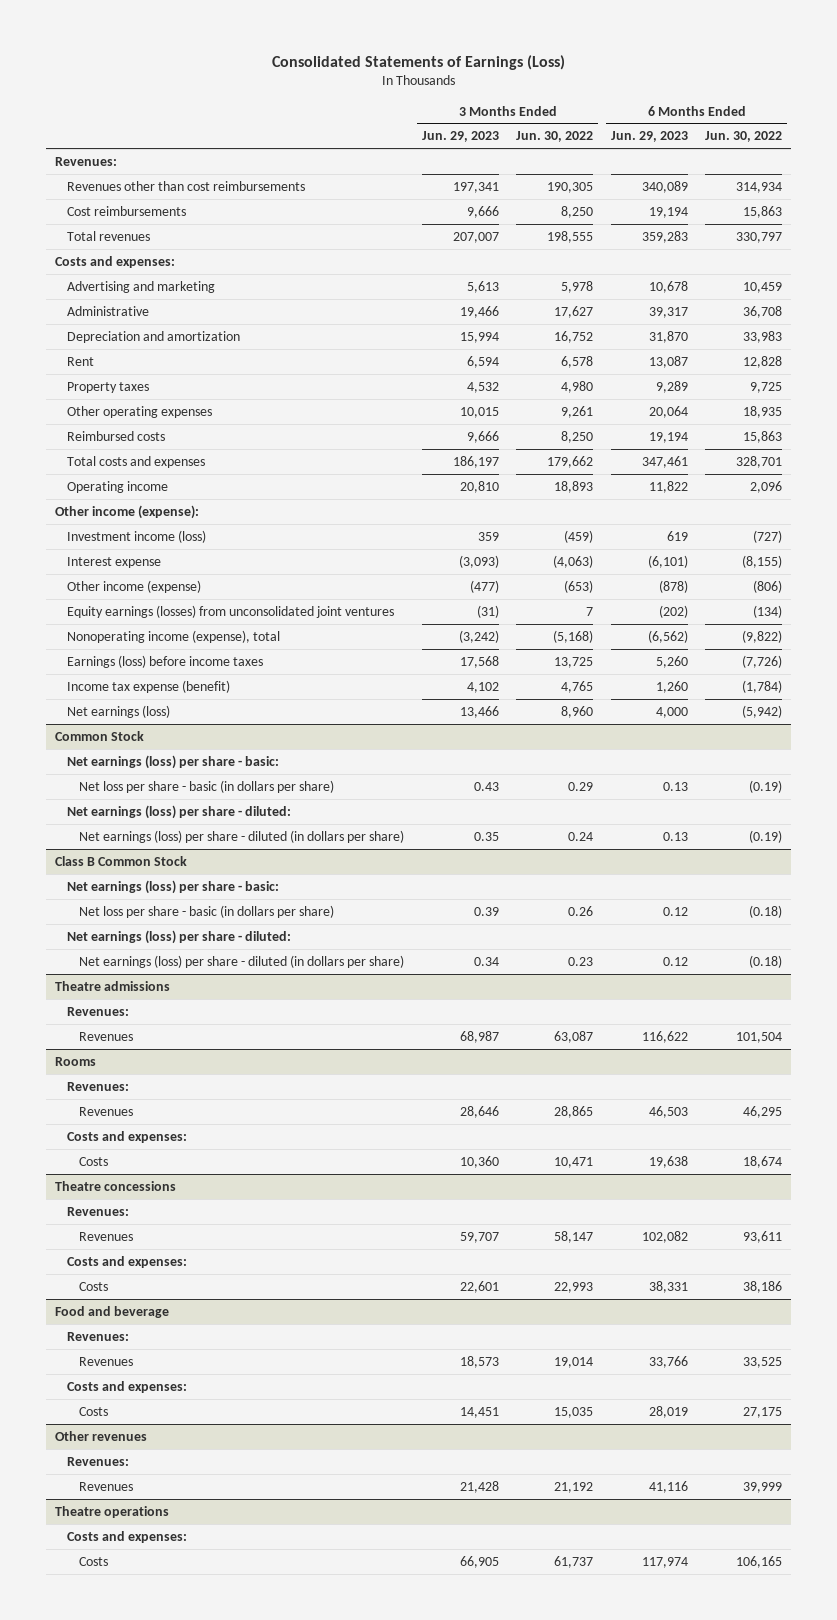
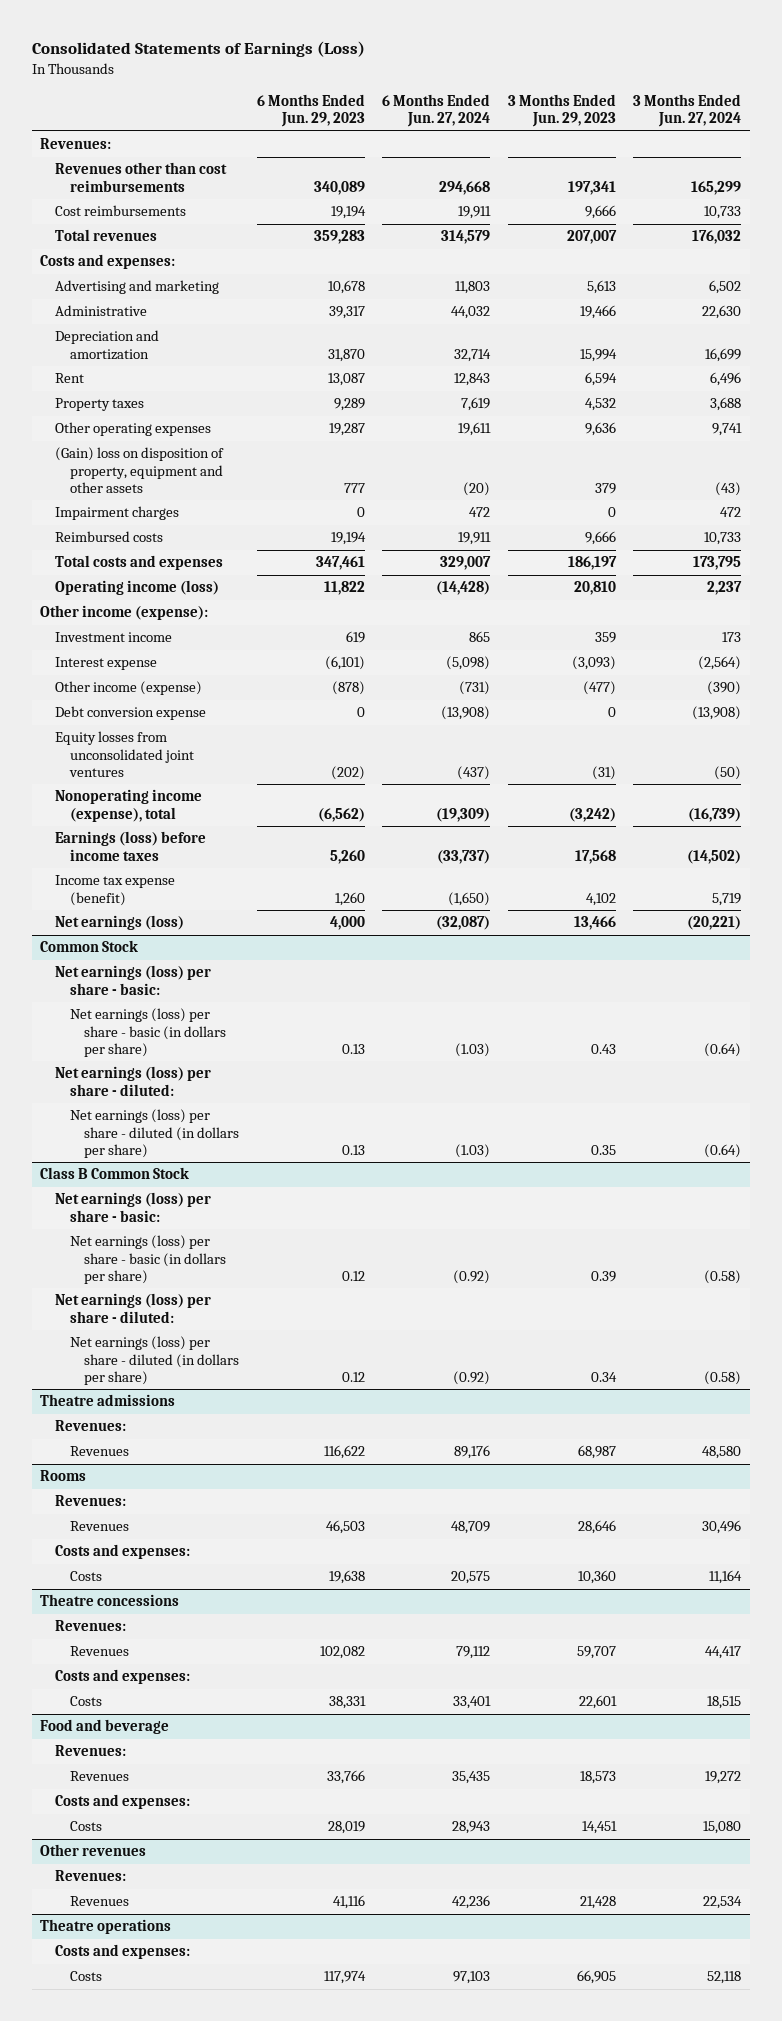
[516,131,594,143] Jun. 30, 2022 -> none
[705,131,783,143] Jun. 30, 2022 -> none
none -> [382,93,491,127] 6 Months Ended Jun. 27, 2024
none -> [633,93,742,127] 3 Months Ended Jun. 27, 2024
[459,406,499,418] 10,015 -> [584,422,616,437] 9,636
[648,405,688,418] 20,064 -> [328,423,365,437] 19,287
none -> [54,447,224,493] (Gain) loss on disposition of property, equipment and other assets
none -> [54,506,179,521] Impairment charges
[67,480,169,493] Operating income -> [54,580,219,596] Operating income (loss)
[67,529,207,543] Investment income (loss) -> [54,632,172,643] Investment income
none -> [54,706,206,721] Debt conversion expense
[67,604,395,618] Equity earnings (losses) from unconsolidated joint ventures -> [54,731,194,777] Equity losses from unconsolidated joint ventures
[79,779,335,793] Net loss per share - basic (in dollars per share) -> [69,1008,227,1057] Net earnings (loss) per share - basic (in dollars per share)
[79,904,335,918] Net loss per share - basic (in dollars per share) -> [69,1235,227,1284] Net earnings (loss) per share - basic (in dollars per share)

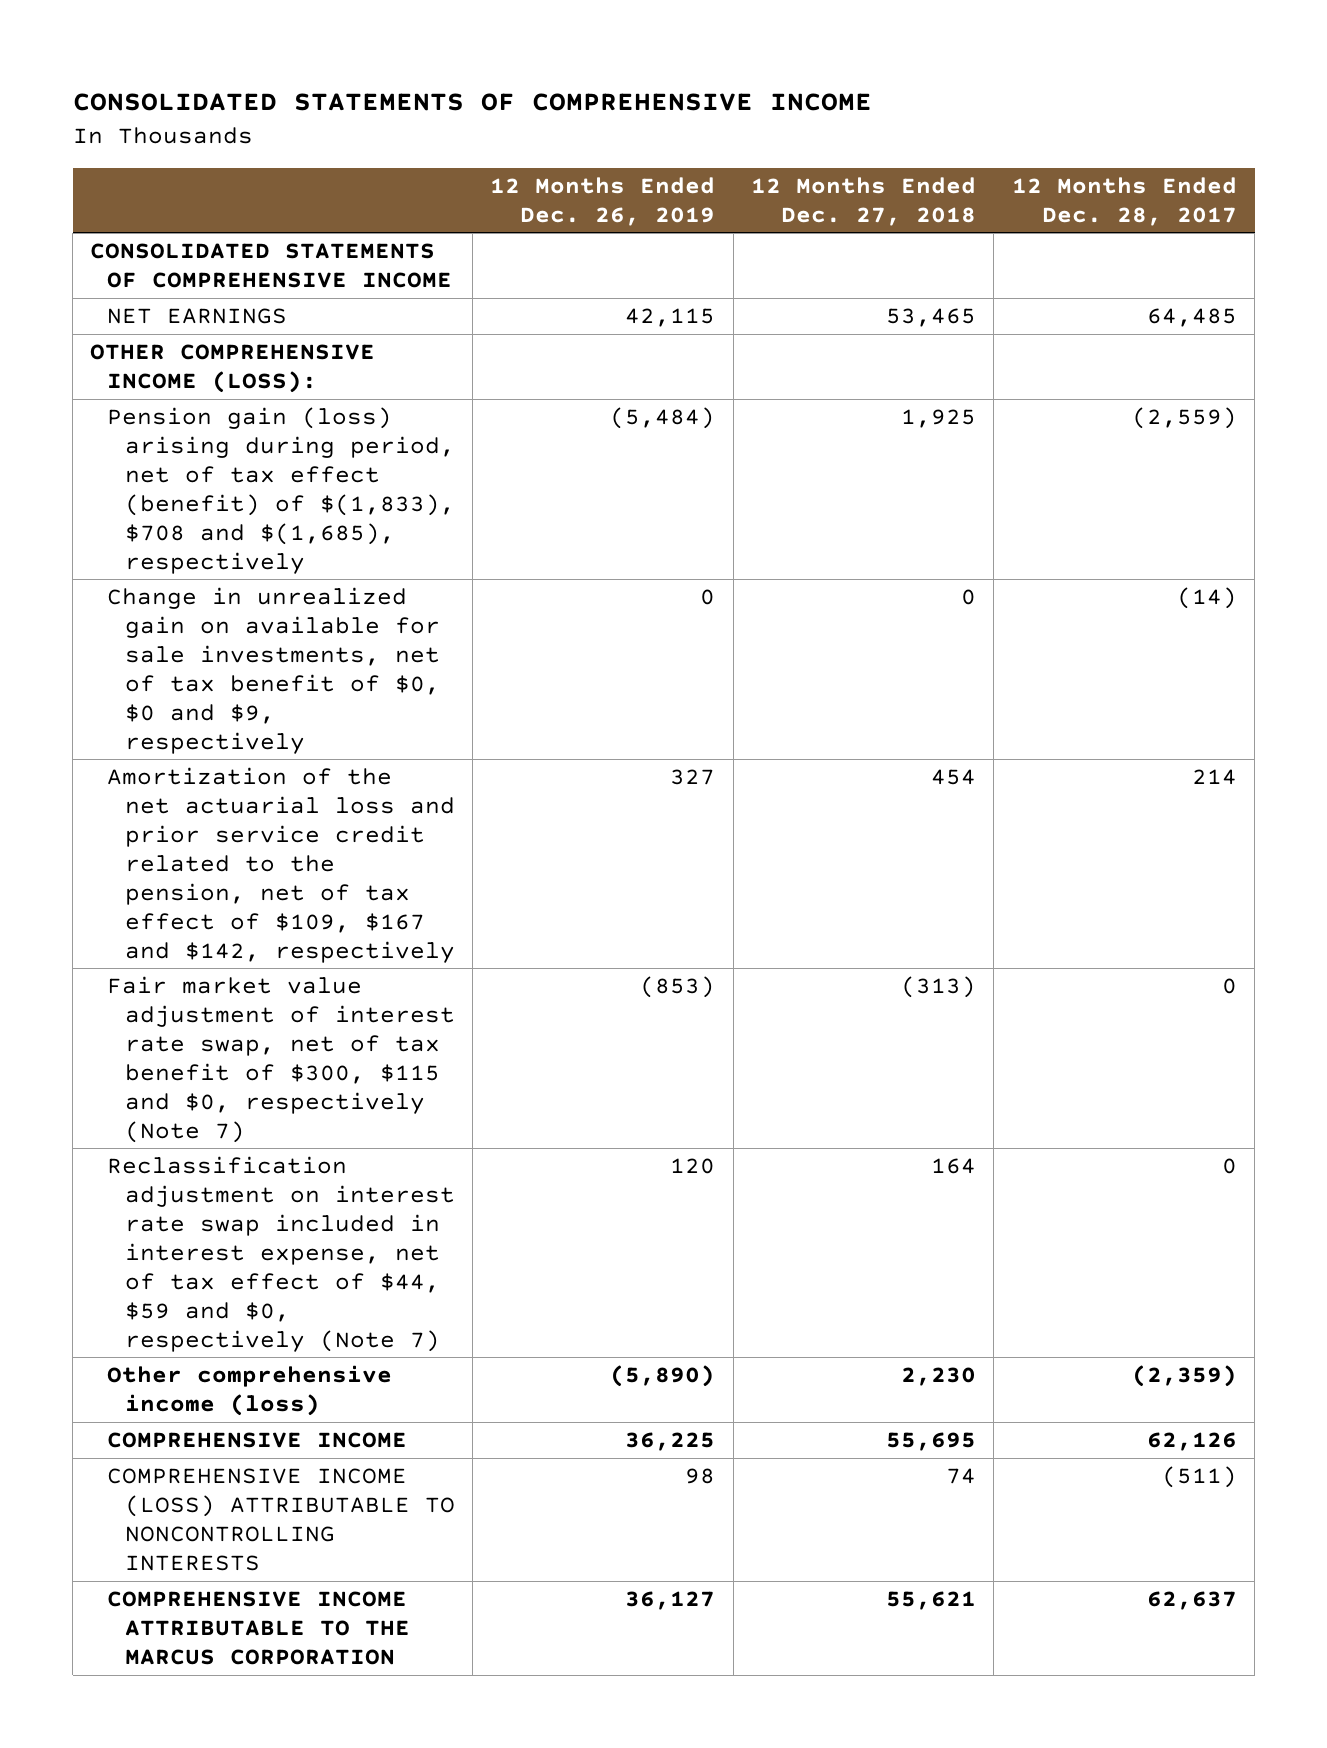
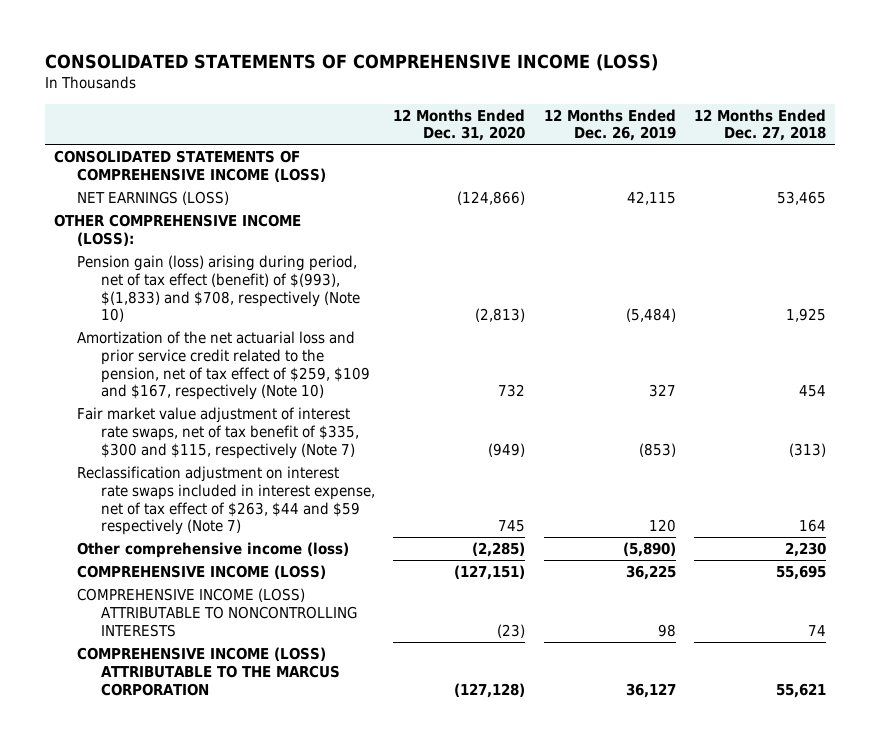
[72,93,872,112] CONSOLIDATED STATEMENTS OF COMPREHENSIVE INCOME -> [44,54,658,72] CONSOLIDATED STATEMENTS OF COMPREHENSIVE INCOME (LOSS)
[1011,176,1237,226] 12 Months Ended Dec. 28, 2017 -> none
none -> [393,108,526,142] 12 Months Ended Dec. 31, 2020
[90,243,453,289] CONSOLIDATED STATEMENTS OF COMPREHENSIVE INCOME -> [53,149,327,182] CONSOLIDATED STATEMENTS OF COMPREHENSIVE INCOME (LOSS)
[107,308,288,325] NET EARNINGS -> [77,190,230,205] NET EARNINGS (LOSS)
[107,587,440,754] Change in unrealized gain on available for sale investments, net of tax benefit of $0, $0 and $9, respectively -> none
[107,407,455,574] Pension gain (loss) arising during period, net of tax effect (benefit) of $(1,833), $708 and $(1,685), respectively -> [77,254,361,323] Pension gain (loss) arising during period, net of tax effect (benefit) of $(993), $(1,833) and $708, respectively (Note 10)
[107,767,455,963] Amortization of the net actuarial loss and prior service credit related to the pension, net of tax effect of $109, $167 and $142, respectively -> [77,330,371,401] Amortization of the net actuarial loss and prior service credit related to the pension, net of tax effect of $259, $109 and $167, respectively (Note 10)
[107,976,455,1143] Fair market value adjustment of interest rate swap, net of tax benefit of $300, $115 and $0, respectively (Note 7) -> [77,406,360,459] Fair market value adjustment of interest rate swaps, net of tax benefit of $335, $300 and $115, respectively (Note 7)
[107,1156,455,1352] Reclassification adjustment on interest rate swap included in interest expense, net of tax effect of $44, $59 and $0, respectively (Note 7) -> [77,465,376,536] Reclassification adjustment on interest rate swaps included in interest expense, net of tax effect of $263, $44 and $59 respectively (Note 7)
[107,1432,408,1449] COMPREHENSIVE INCOME -> [77,564,327,579] COMPREHENSIVE INCOME (LOSS)
[107,1591,410,1665] COMPREHENSIVE INCOME ATTRIBUTABLE TO THE MARCUS CORPORATION -> [77,646,341,696] COMPREHENSIVE INCOME (LOSS) ATTRIBUTABLE TO THE MARCUS CORPORATION

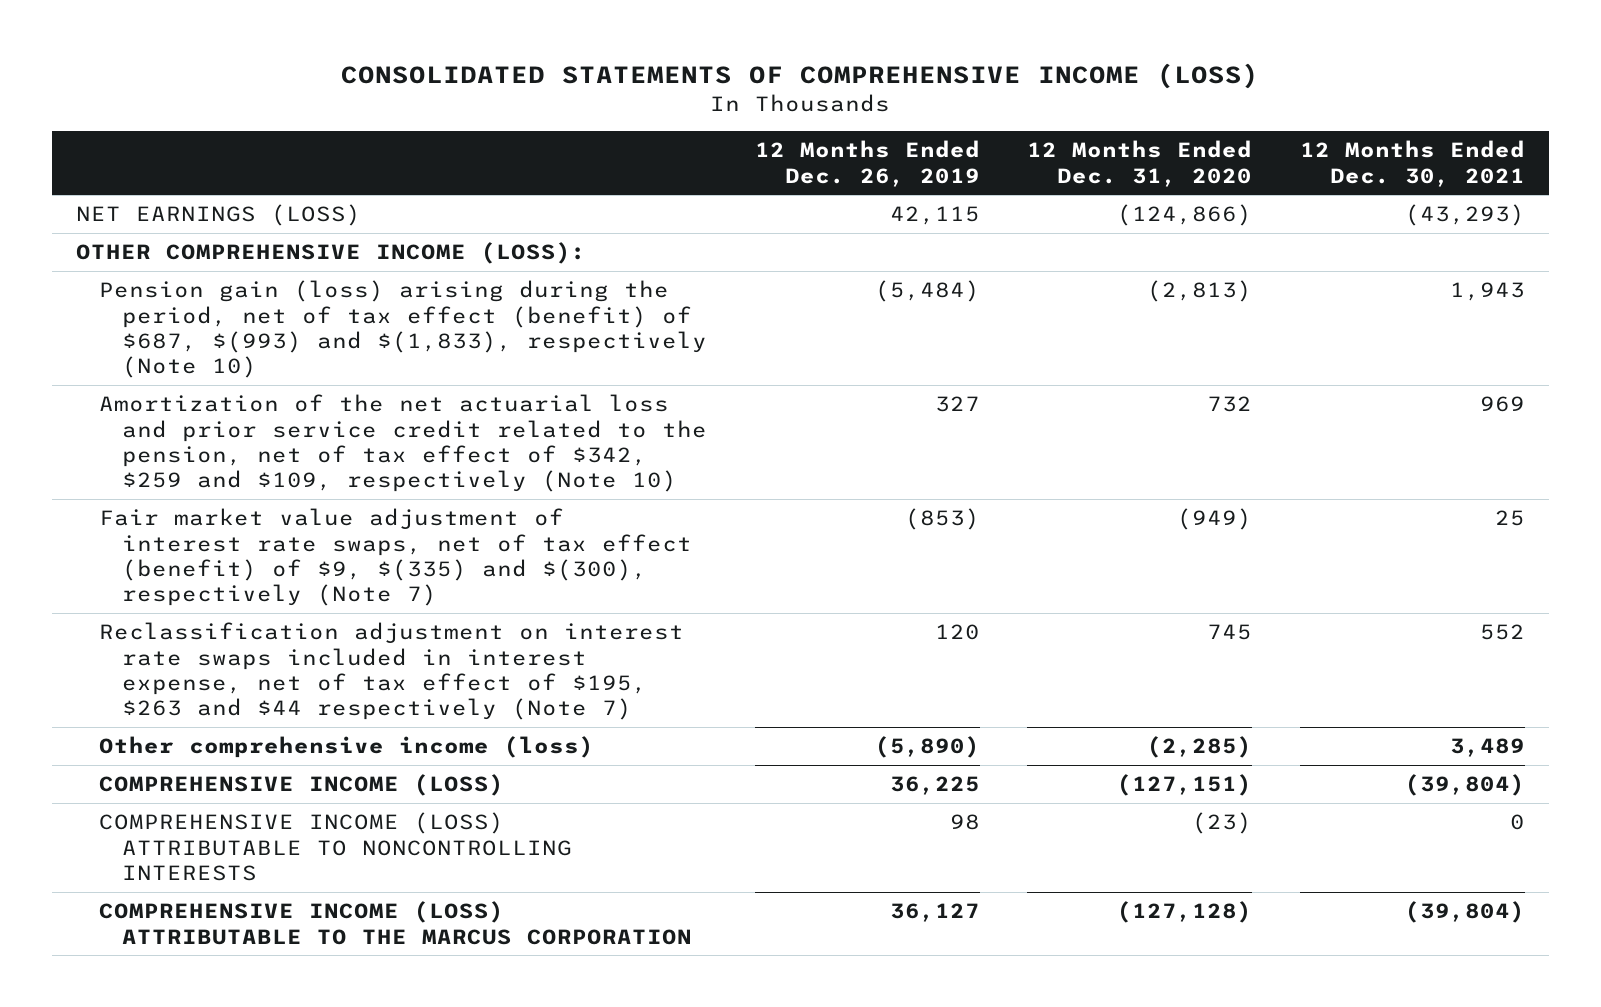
[694,108,827,142] 12 Months Ended Dec. 27, 2018 -> none
none -> [1300,140,1526,187] 12 Months Ended Dec. 30, 2021
[53,149,327,182] CONSOLIDATED STATEMENTS OF COMPREHENSIVE INCOME (LOSS) -> none
[77,254,361,323] Pension gain (loss) arising during period, net of tax effect (benefit) of $(993), $(1,833) and $708, respectively (Note 10) -> [98,280,707,379] Pension gain (loss) arising during the period, net of tax effect (benefit) of $687, $(993) and $(1,833), respectively (Note 10)
[77,330,371,401] Amortization of the net actuarial loss and prior service credit related to the pension, net of tax effect of $259, $109 and $167, respectively (Note 10) -> [98,394,707,493] Amortization of the net actuarial loss and prior service credit related to the pension, net of tax effect of $342, $259 and $109, respectively (Note 10)
[77,406,360,459] Fair market value adjustment of interest rate swaps, net of tax benefit of $335, $300 and $115, respectively (Note 7) -> [98,508,692,607] Fair market value adjustment of interest rate swaps, net of tax effect (benefit) of $9, $(335) and $(300), respectively (Note 7)
[77,465,376,536] Reclassification adjustment on interest rate swaps included in interest expense, net of tax effect of $263, $44 and $59 respectively (Note 7) -> [98,622,684,721] Reclassification adjustment on interest rate swaps included in interest expense, net of tax effect of $195, $263 and $44 respectively (Note 7)

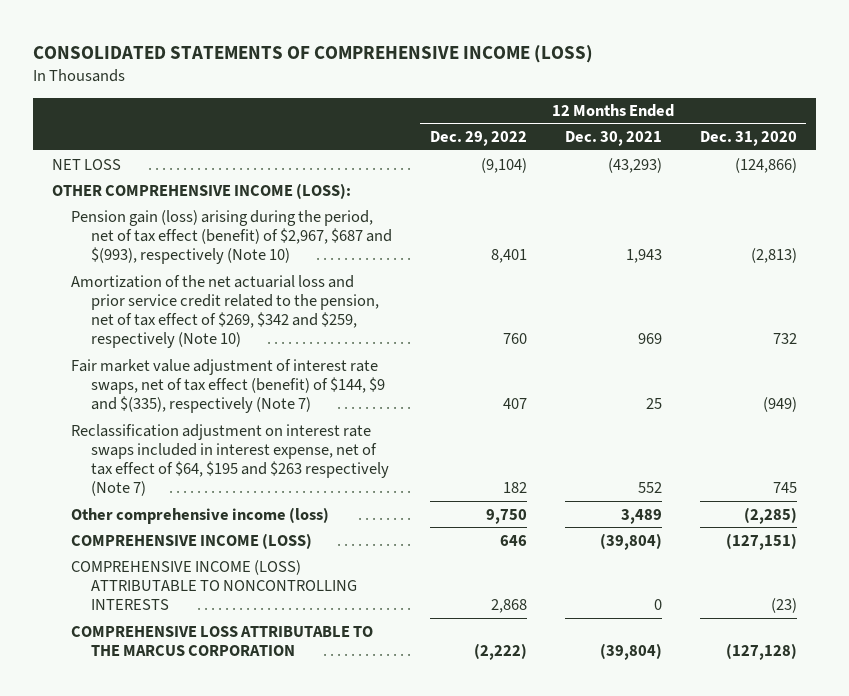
[754,140,980,187] 12 Months Ended Dec. 26, 2019 -> none
none -> [429,131,527,147] Dec. 29, 2022
[75,204,361,227] NET EARNINGS (LOSS) -> [51,158,121,170] NET LOSS
[98,280,707,379] Pension gain (loss) arising during the period, net of tax effect (benefit) of $687, $(993) and $(1,833), respectively (Note 10) -> [71,209,392,265] Pension gain (loss) arising during the period, net of tax effect (benefit) of $2,967, $687 and $(993), respectively (Note 10)
[98,394,707,493] Amortization of the net actuarial loss and prior service credit related to the pension, net of tax effect of $342, $259 and $109, respectively (Note 10) -> [71,274,379,349] Amortization of the net actuarial loss and prior service credit related to the pension, net of tax effect of $269, $342 and $259, respectively (Note 10)
[98,508,692,607] Fair market value adjustment of interest rate swaps, net of tax effect (benefit) of $9, $(335) and $(300), respectively (Note 7) -> [71,358,385,414] Fair market value adjustment of interest rate swaps, net of tax effect (benefit) of $144, $9 and $(335), respectively (Note 7)
[98,622,684,721] Reclassification adjustment on interest rate swaps included in interest expense, net of tax effect of $195, $263 and $44 respectively (Note 7) -> [71,423,389,497] Reclassification adjustment on interest rate swaps included in interest expense, net of tax effect of $64, $195 and $263 respectively (Note 7)
[98,901,692,945] COMPREHENSIVE INCOME (LOSS) ATTRIBUTABLE TO THE MARCUS CORPORATION -> [71,625,374,656] COMPREHENSIVE LOSS ATTRIBUTABLE TO THE MARCUS CORPORATION

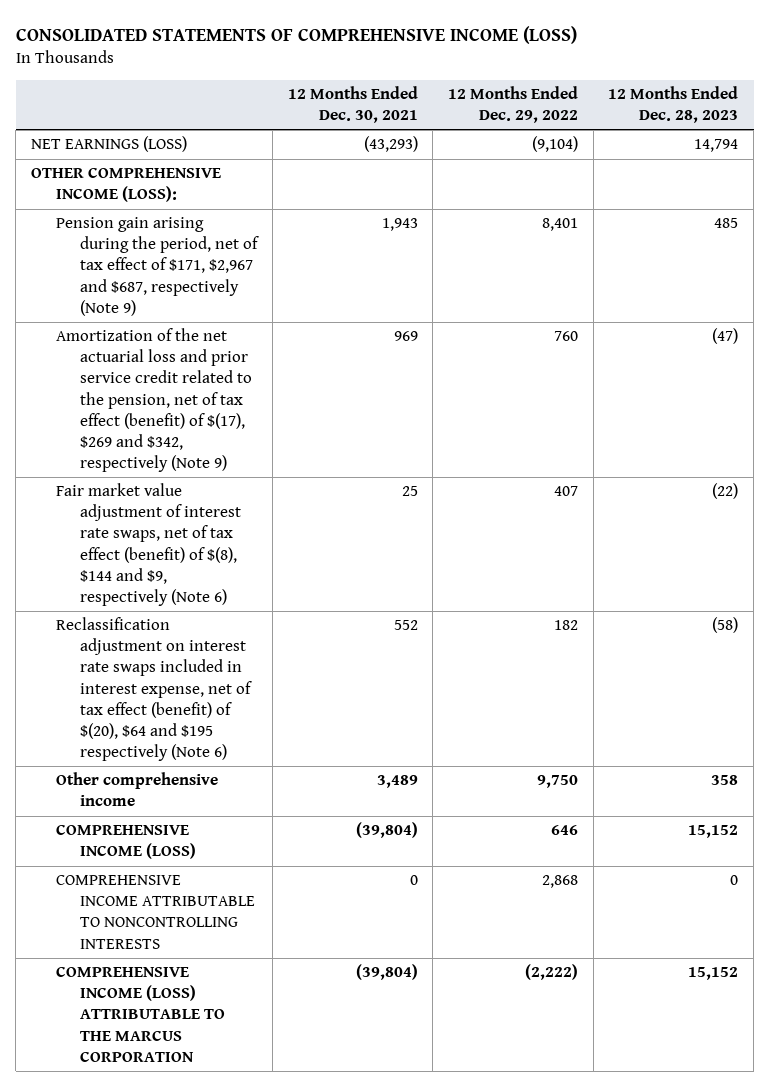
[699,131,797,147] Dec. 31, 2020 -> none
none -> [608,86,739,124] 12 Months Ended Dec. 28, 2023
[51,158,121,170] NET LOSS -> [30,136,187,153] NET EARNINGS (LOSS)
[71,209,392,265] Pension gain (loss) arising during the period, net of tax effect (benefit) of $2,967, $687 and $(993), respectively (Note 10) -> [55,217,260,316] Pension gain arising during the period, net of tax effect of $171, $2,967 and $687, respectively (Note 9)
[71,274,379,349] Amortization of the net actuarial loss and prior service credit related to the pension, net of tax effect of $269, $342 and $259, respectively (Note 10) -> [55,328,253,472] Amortization of the net actuarial loss and prior service credit related to the pension, net of tax effect (benefit) of $(17), $269 and $342, respectively (Note 9)
[71,358,385,414] Fair market value adjustment of interest rate swaps, net of tax effect (benefit) of $144, $9 and $(335), respectively (Note 7) -> [55,483,242,606] Fair market value adjustment of interest rate swaps, net of tax effect (benefit) of $(8), $144 and $9, respectively (Note 6)
[71,423,389,497] Reclassification adjustment on interest rate swaps included in interest expense, net of tax effect of $64, $195 and $263 respectively (Note 7) -> [55,617,253,761] Reclassification adjustment on interest rate swaps included in interest expense, net of tax effect (benefit) of $(20), $64 and $195 respectively (Note 6)
[71,506,330,524] Other comprehensive income (loss) -> [55,772,218,807] Other comprehensive income
[71,559,357,611] COMPREHENSIVE INCOME (LOSS) ATTRIBUTABLE TO NONCONTROLLING INTERESTS -> [55,875,256,949] COMPREHENSIVE INCOME ATTRIBUTABLE TO NONCONTROLLING INTERESTS
[71,625,374,656] COMPREHENSIVE LOSS ATTRIBUTABLE TO THE MARCUS CORPORATION -> [55,966,226,1062] COMPREHENSIVE INCOME (LOSS) ATTRIBUTABLE TO THE MARCUS CORPORATION

